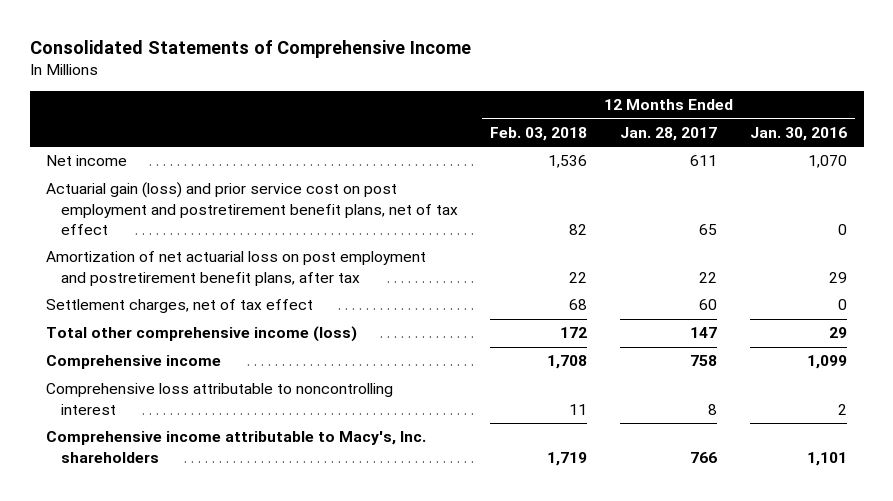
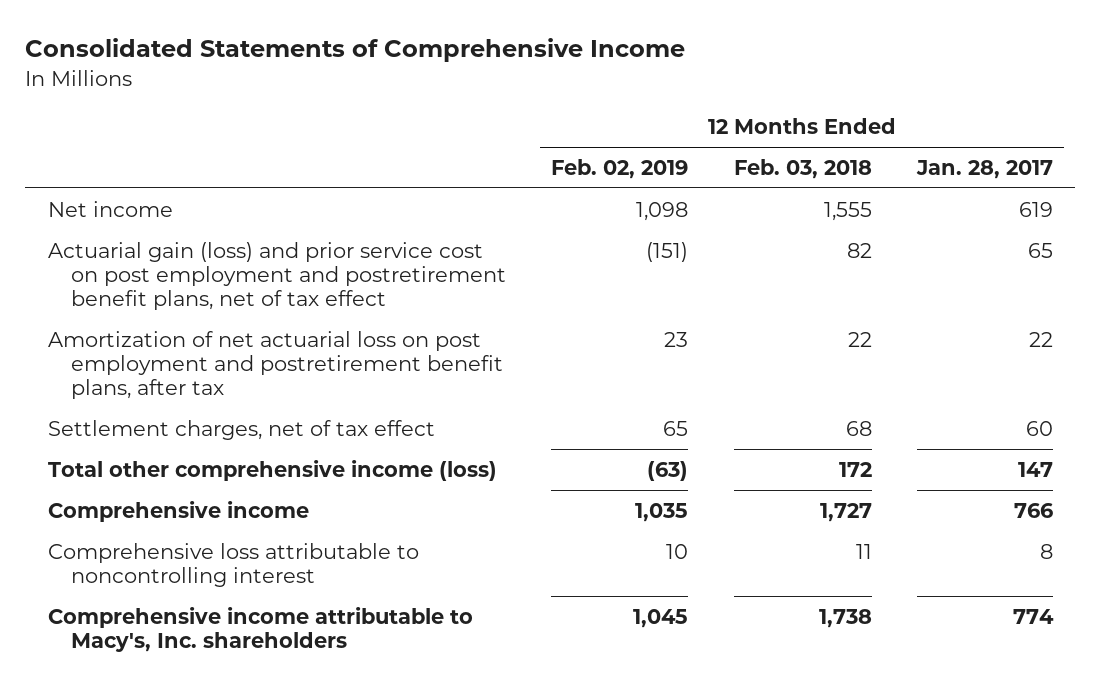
[750,126,848,141] Jan. 30, 2016 -> none
none -> [551,158,689,179] Feb. 02, 2019
[548,155,588,169] 1,536 -> [823,201,872,221] 1,555
[690,155,718,167] 611 -> [1018,201,1053,217] 619
[547,355,588,370] 1,708 -> [819,502,872,522] 1,727
[690,355,718,367] 758 -> [1013,502,1053,518] 766
[547,451,588,466] 1,719 -> [818,608,872,628] 1,738
[690,451,718,463] 766 -> [1012,608,1054,624] 774

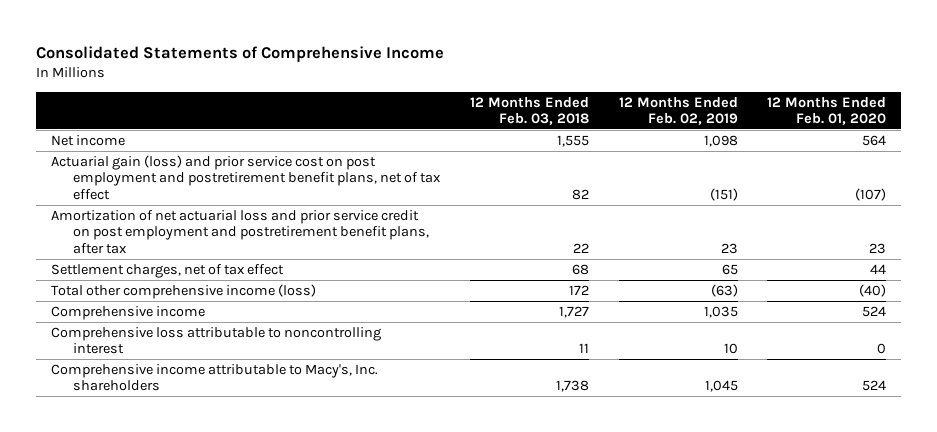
[915,159,1053,179] Jan. 28, 2017 -> none
none -> [767,96,887,126] 12 Months Ended Feb. 01, 2020
[47,330,504,399] Amortization of net actuarial loss on post employment and postretirement benefit plans, after tax -> [50,209,429,254] Amortization of net actuarial loss and prior service credit on post employment and postretirement benefit plans, after tax

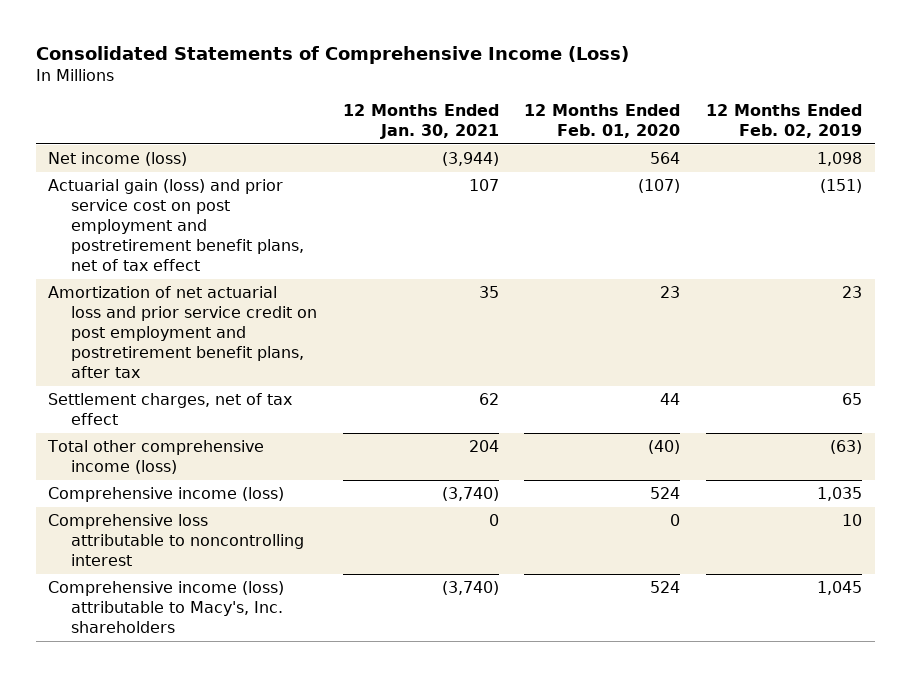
[35,46,444,63] Consolidated Statements of Comprehensive Income -> [35,45,629,64] Consolidated Statements of Comprehensive Income (Loss)
[469,96,589,126] 12 Months Ended Feb. 03, 2018 -> none
none -> [342,104,499,139] 12 Months Ended Jan. 30, 2021
[50,134,125,146] Net income -> [48,152,188,167] Net income (loss)
[50,305,205,320] Comprehensive income -> [48,487,285,503] Comprehensive income (loss)
[50,363,378,392] Comprehensive income attributable to Macy's, Inc. shareholders -> [48,581,285,634] Comprehensive income (loss) attributable to Macy's, Inc. shareholders

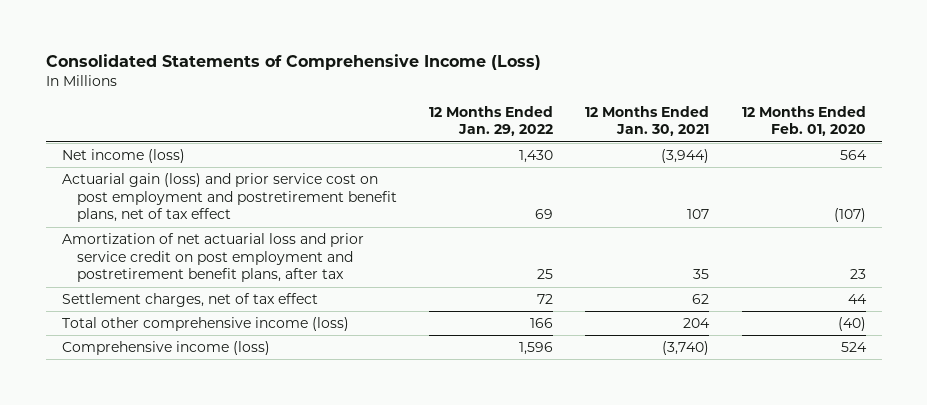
[705,104,862,138] 12 Months Ended Feb. 02, 2019 -> none
none -> [429,105,554,137] 12 Months Ended Jan. 29, 2022
[48,514,305,567] Comprehensive loss attributable to noncontrolling interest -> none
[48,581,285,634] Comprehensive income (loss) attributable to Macy's, Inc. shareholders -> none

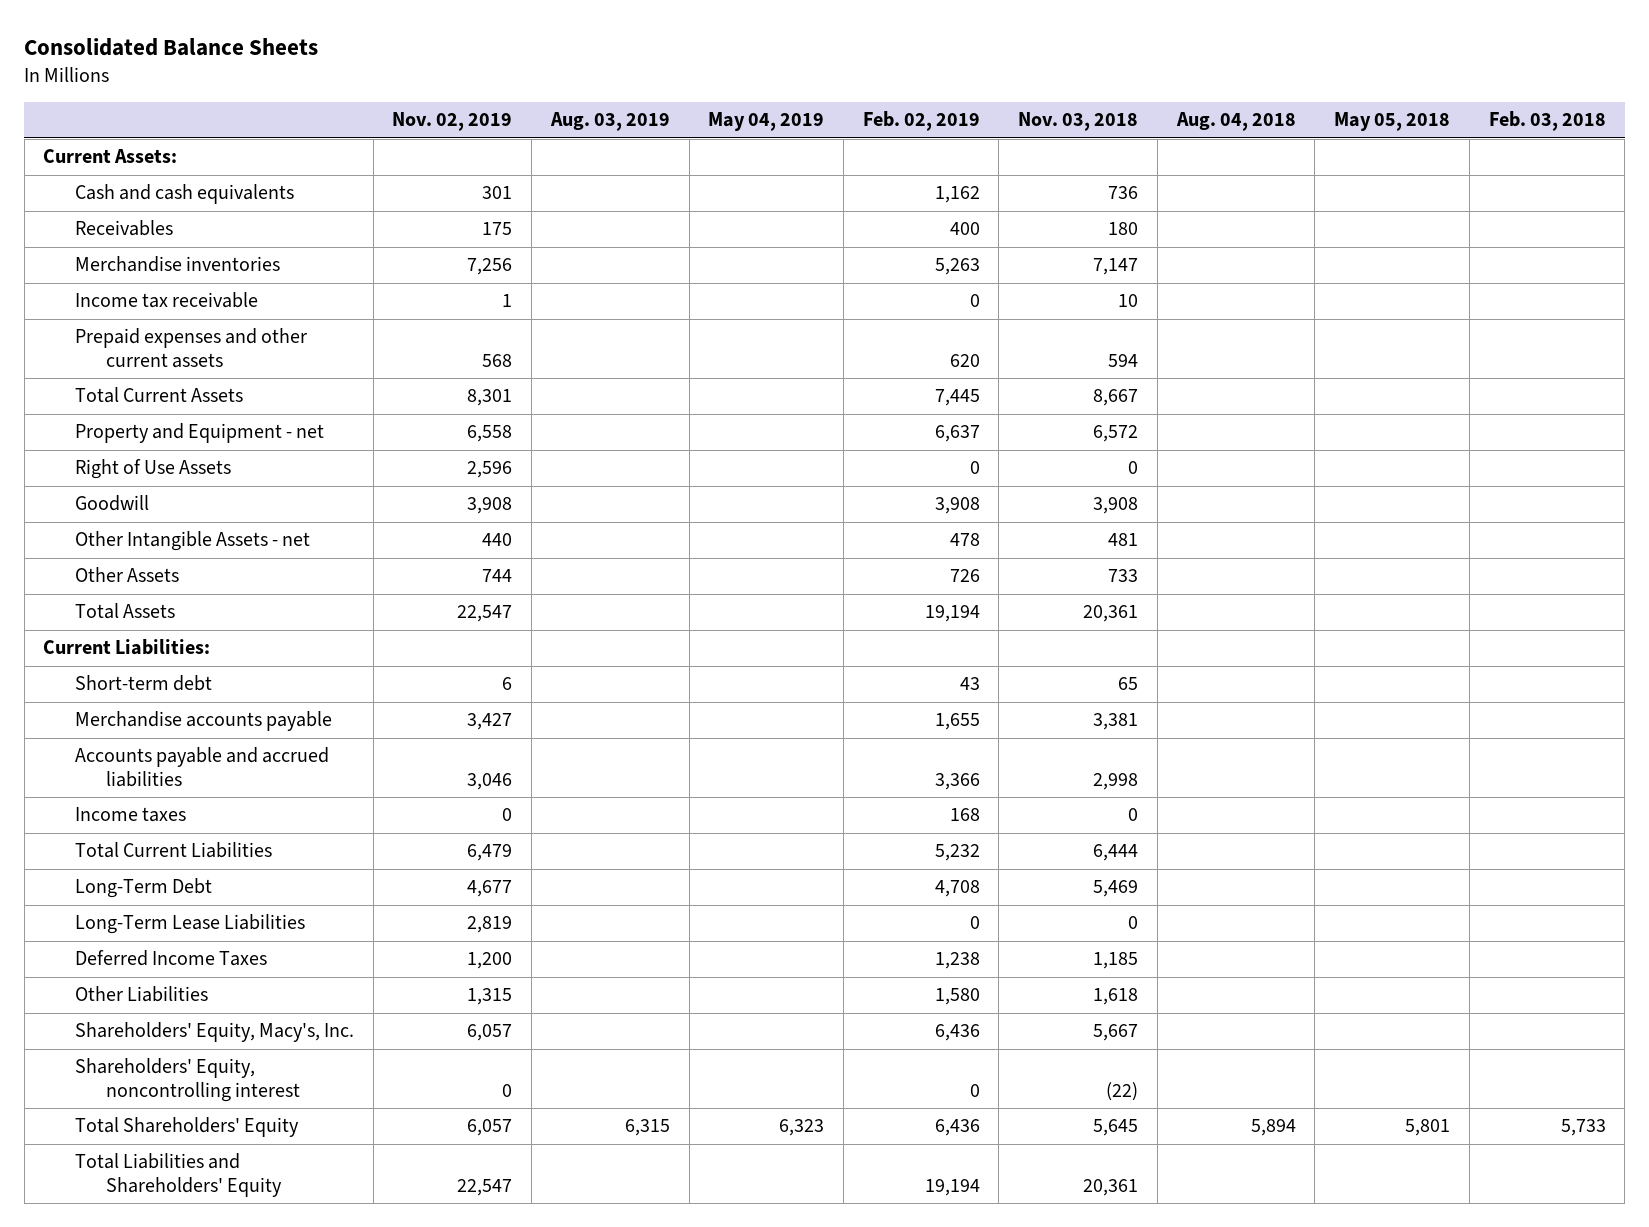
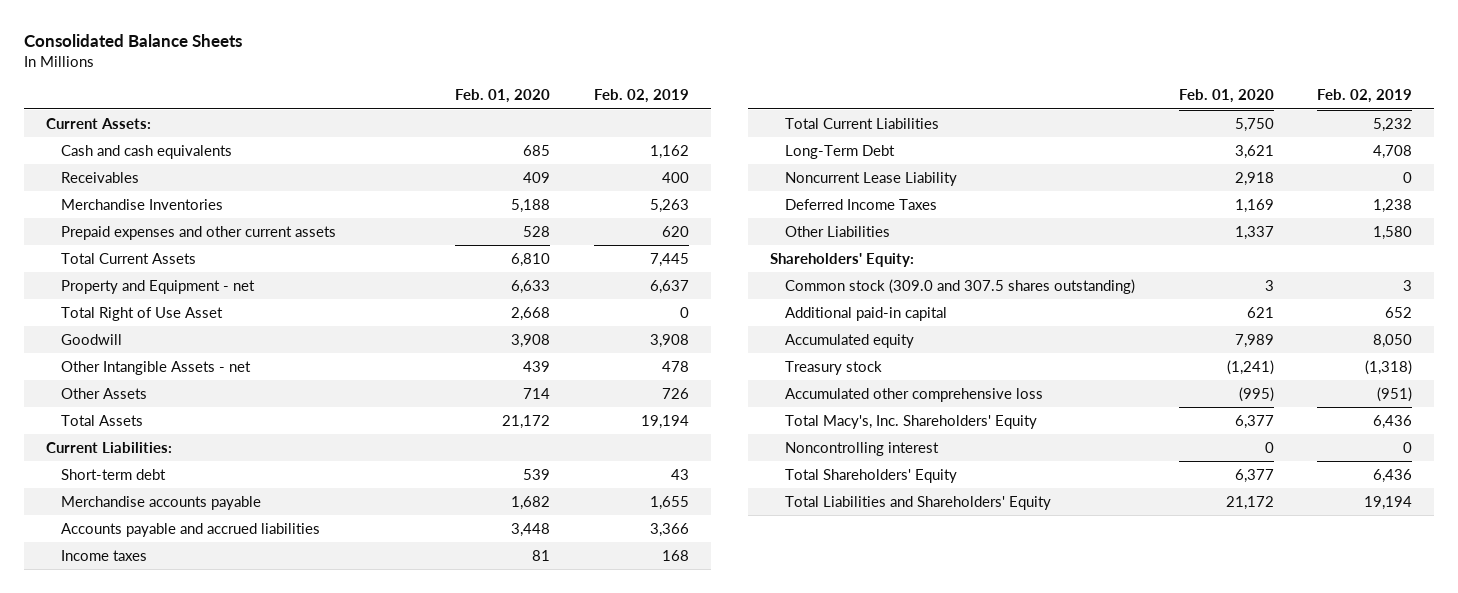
[392,112,513,132] Nov. 02, 2019 -> none
[549,112,670,132] Aug. 03, 2019 -> none
[708,112,825,132] May 04, 2019 -> none
[1018,112,1139,132] Nov. 03, 2018 -> none
[1175,112,1296,132] Aug. 04, 2018 -> none
[1334,112,1451,132] May 05, 2018 -> none
[1488,111,1606,132] Feb. 03, 2018 -> none
none -> [454,89,550,104] Feb. 01, 2020
[74,292,258,309] Income tax receivable -> none
[74,256,280,273] Merchandise inventories -> [60,199,223,211] Merchandise Inventories
[74,459,231,480] Right of Use Assets -> [60,307,223,322] Total Right of Use Asset
[74,914,305,935] Long-Term Lease Liabilities -> [784,172,957,187] Noncurrent Lease Liability
none -> [769,253,914,268] Shareholders' Equity:
none -> [784,279,1135,295] Common stock (309.0 and 307.5 shares outstanding)
none -> [784,307,947,322] Additional paid-in capital
none -> [784,334,914,349] Accumulated equity
none -> [784,361,882,376] Treasury stock
none -> [784,388,1043,403] Accumulated other comprehensive loss
[74,1022,354,1043] Shareholders' Equity, Macy's, Inc. -> [784,415,1037,430] Total Macy's, Inc. Shareholders' Equity
[74,1058,301,1103] Shareholders' Equity, noncontrolling interest -> [784,442,939,457] Noncontrolling interest

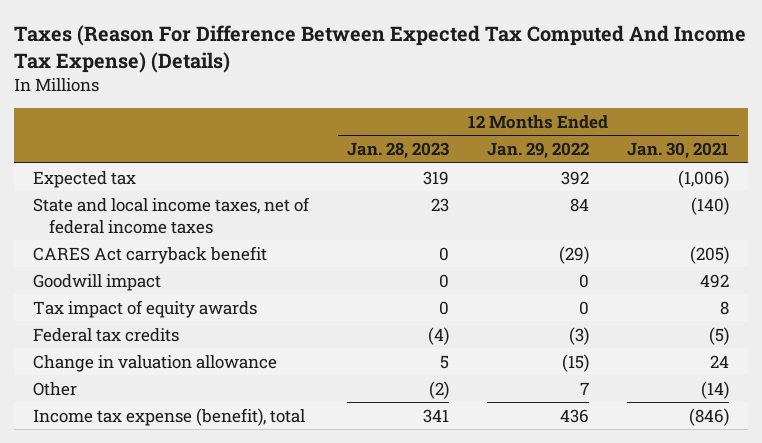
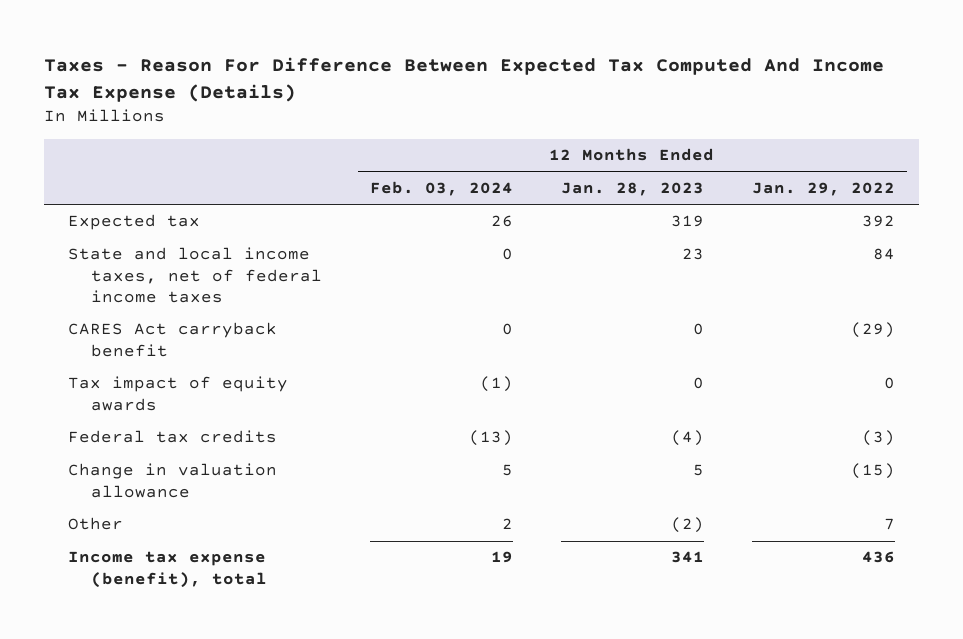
[14,24,747,73] Taxes (Reason For Difference Between Expected Tax Computed And Income Tax Expense) (Details) -> [43,56,884,102] Taxes - Reason For Difference Between Expected Tax Computed And Income Tax Expense (Details)
[627,142,730,160] Jan. 30, 2021 -> none
none -> [369,180,513,196] Feb. 03, 2024
[33,273,162,291] Goodwill impact -> none

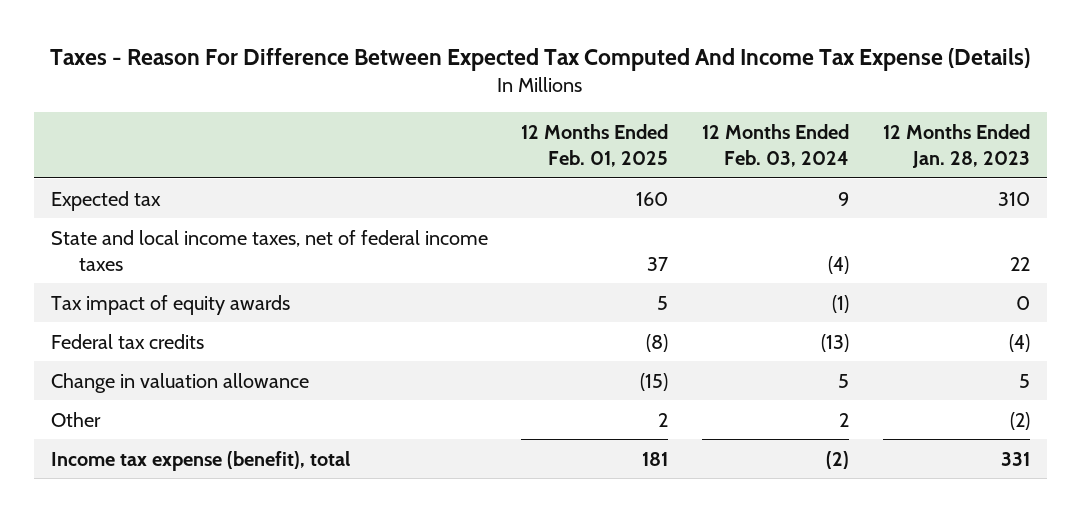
[751,181,895,196] Jan. 29, 2022 -> none
none -> [521,123,669,168] 12 Months Ended Feb. 01, 2025
[67,322,277,357] CARES Act carryback benefit -> none
[490,215,513,228] 26 -> [838,191,850,206] 9
[670,215,704,228] 319 -> [998,191,1031,206] 310
[501,248,513,261] 0 -> [828,255,850,274] (4)
[681,248,704,261] 23 -> [1010,256,1031,271] 22
[490,551,513,564] 19 -> [826,450,850,469] (2)
[670,551,704,564] 341 -> [1001,451,1031,466] 331

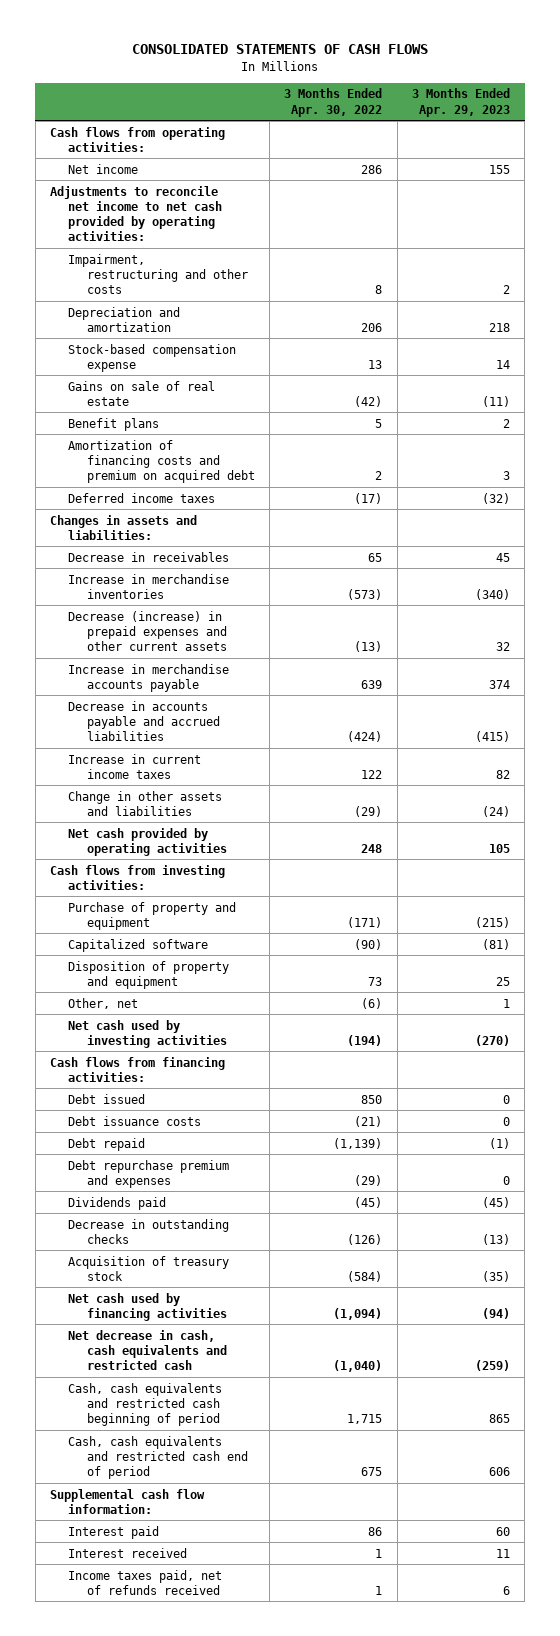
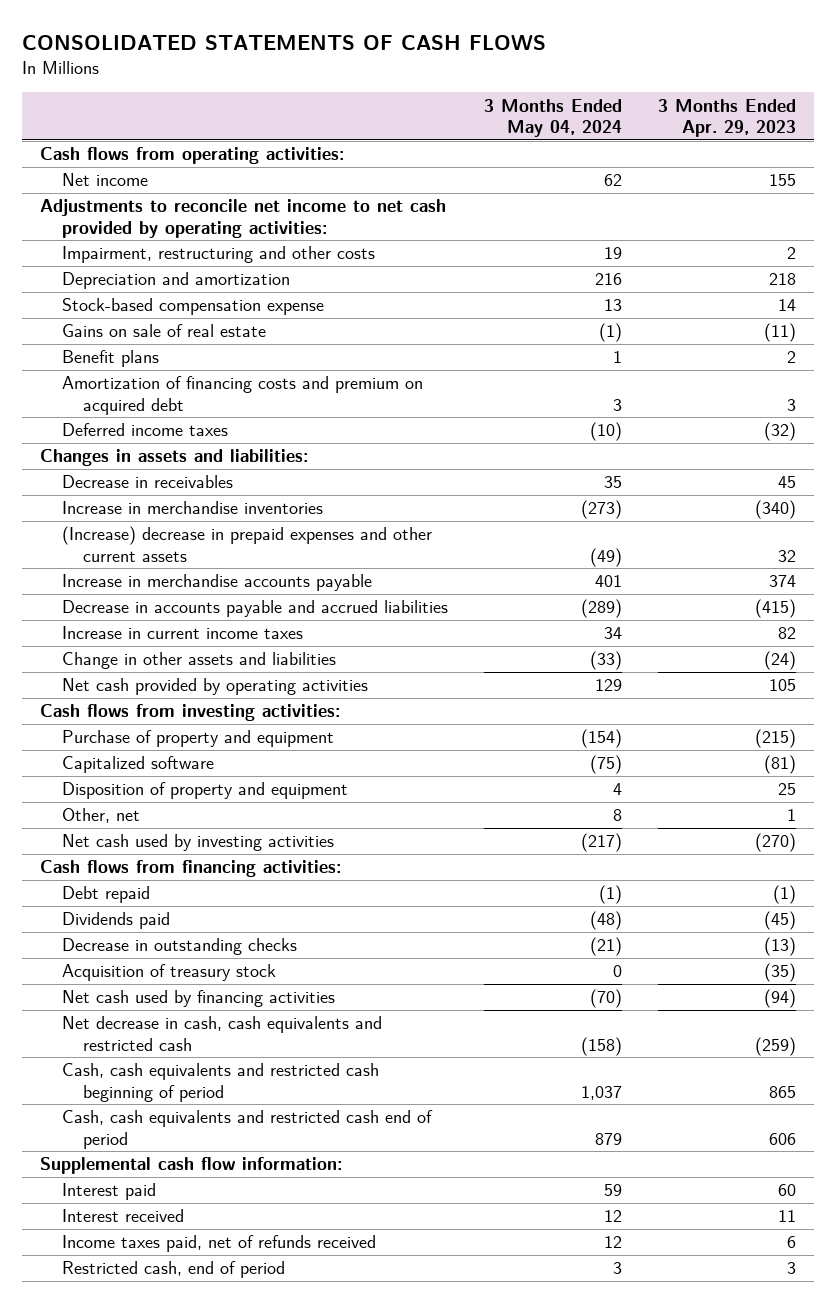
[284,88,383,117] 3 Months Ended Apr. 30, 2022 -> none
none -> [483,98,622,137] 3 Months Ended May 04, 2024
[68,610,228,652] Decrease (increase) in prepaid expenses and other current assets -> [61,526,432,562] (Increase) decrease in prepaid expenses and other current assets
[68,1093,146,1104] Debt issued -> none
[68,1115,202,1126] Debt issuance costs -> none
[68,1159,230,1188] Debt repurchase premium and expenses -> none
none -> [61,1261,285,1279] Restricted cash, end of period

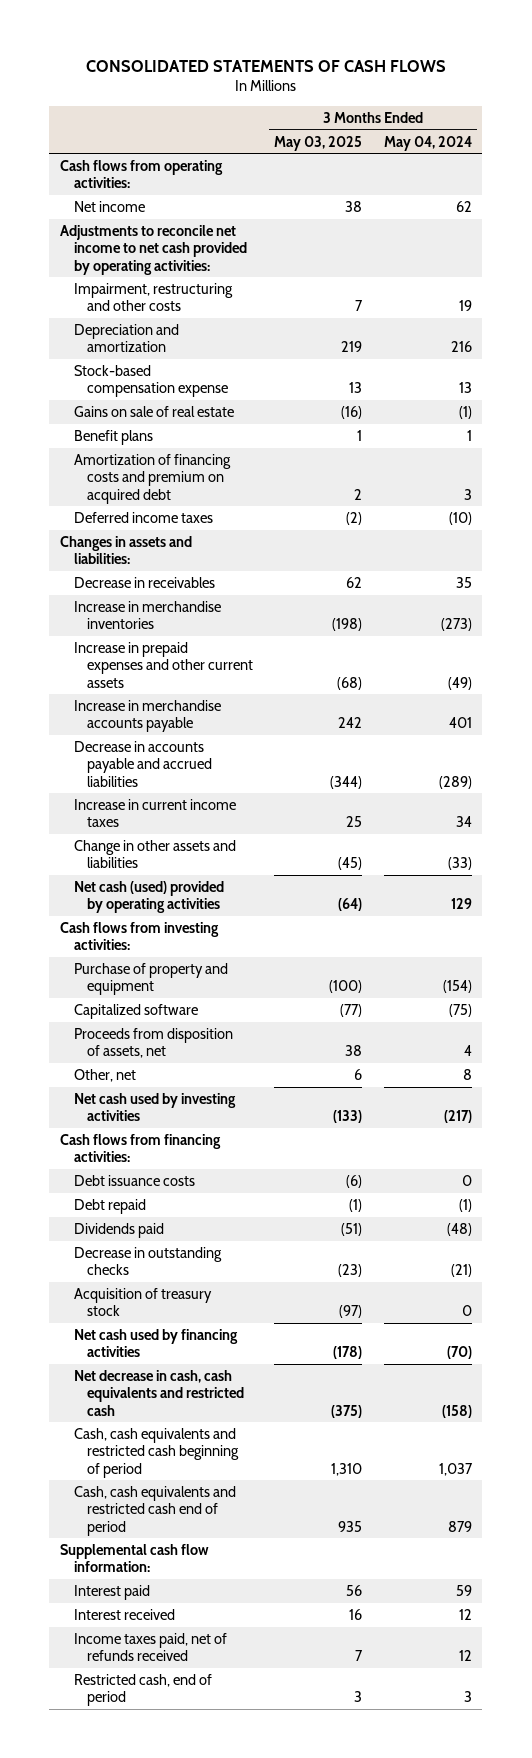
[657,98,796,137] 3 Months Ended Apr. 29, 2023 -> none
none -> [274,135,363,151] May 03, 2025
[61,526,432,562] (Increase) decrease in prepaid expenses and other current assets -> [73,642,254,688] Increase in prepaid expenses and other current assets
[61,678,368,696] Net cash provided by operating activities -> [73,881,224,914] Net cash (used) provided by operating activities
[61,782,348,800] Disposition of property and equipment -> [73,1028,233,1059] Proceeds from disposition of assets, net
none -> [73,1175,195,1187] Debt issuance costs

